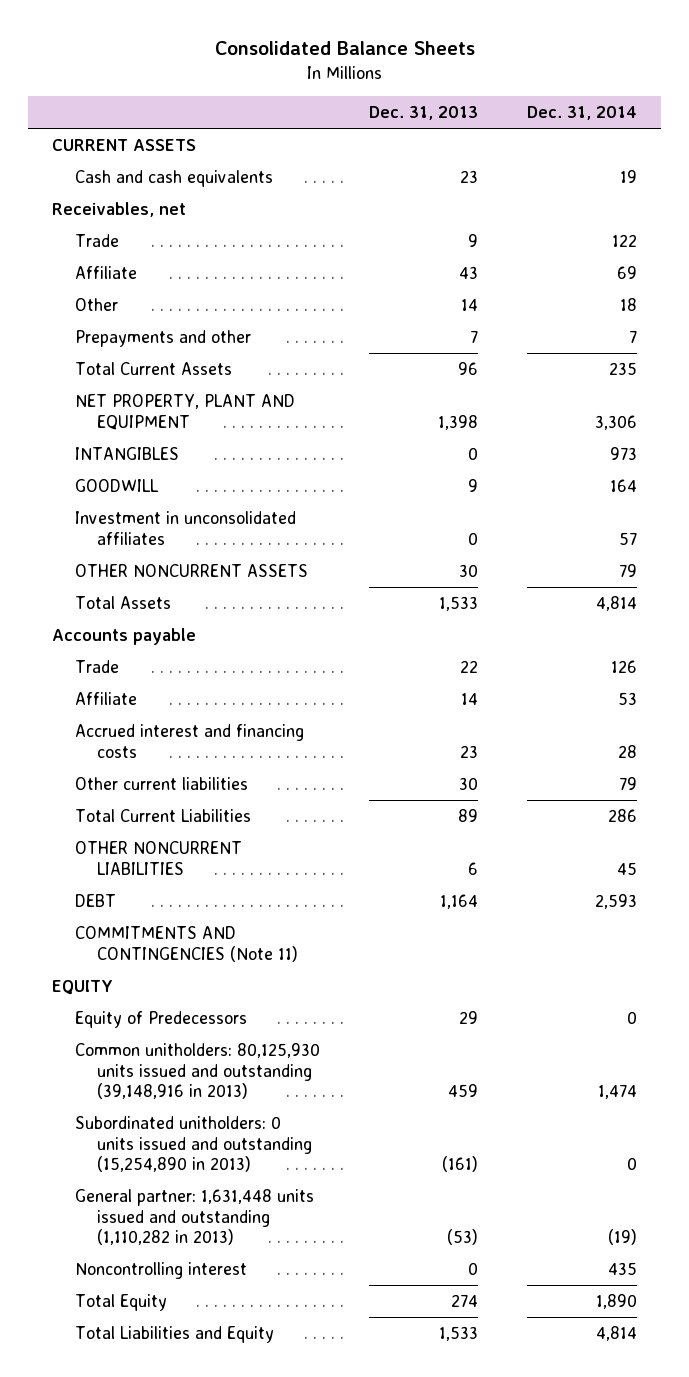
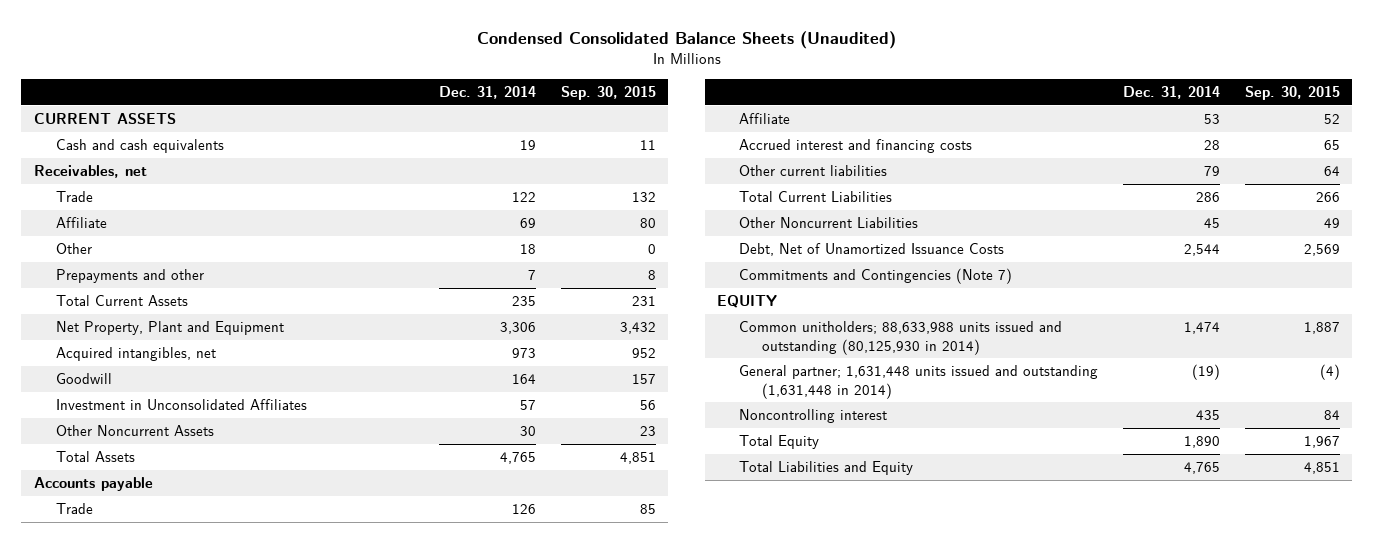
[214,41,475,56] Consolidated Balance Sheets -> [476,31,896,50] Condensed Consolidated Balance Sheets (Unaudited)
[368,106,478,121] Dec. 31, 2013 -> none
none -> [560,85,656,100] Sep. 30, 2015
[74,393,295,430] NET PROPERTY, PLANT AND EQUIPMENT -> [55,321,284,336] Net Property, Plant and Equipment
[74,446,179,460] INTANGIBLES -> [55,347,216,362] Acquired intangibles, net
[74,478,159,492] GOODWILL -> [55,373,112,385] Goodwill
[74,510,296,545] Investment in unconsolidated affiliates -> [55,399,307,411] Investment in Unconsolidated Affiliates
[74,563,308,577] OTHER NONCURRENT ASSETS -> [55,425,214,437] Other Noncurrent Assets
[618,563,637,577] 79 -> [520,426,537,437] 30
[595,595,637,611] 4,814 -> [500,452,537,465] 4,765
[74,893,116,907] DEBT -> none
[74,840,242,875] OTHER NONCURRENT LIABILITIES -> [739,217,919,229] Other Noncurrent Liabilities
none -> [739,243,1005,257] Debt, Net of Unamortized Issuance Costs
[74,925,299,962] COMMITMENTS AND CONTINGENCIES (Note 11) -> [739,268,1013,285] Commitments and Contingencies (Note 7)
[74,1010,247,1028] Equity of Predecessors -> none
[74,1115,313,1173] Subordinated unitholders: 0 units issued and outstanding (15,254,890 in 2013) -> none
[74,1042,320,1100] Common unitholders: 80,125,930 units issued and outstanding (39,148,916 in 2013) -> [739,321,1063,355] Common unitholders; 88,633,988 units issued and outstanding (80,125,930 in 2014)
[74,1188,314,1246] General partner: 1,631,448 units issued and outstanding (1,110,282 in 2013) -> [739,365,1099,399] General partner; 1,631,448 units issued and outstanding (1,631,448 in 2014)
[595,1325,637,1341] 4,814 -> [1184,462,1221,475] 4,765

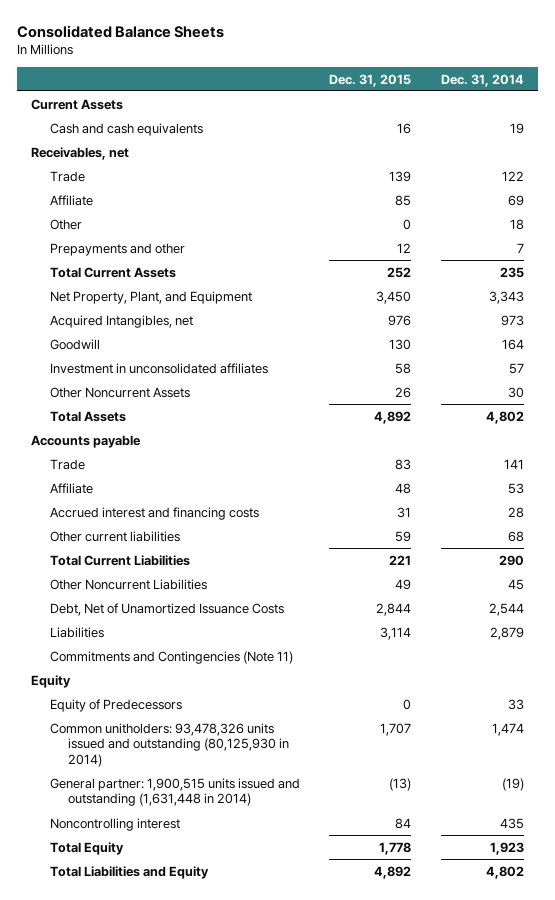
[476,31,896,50] Condensed Consolidated Balance Sheets (Unaudited) -> [16,24,224,38] Consolidated Balance Sheets
[560,85,656,100] Sep. 30, 2015 -> none
none -> [329,73,412,87] Dec. 31, 2015
[33,113,176,125] CURRENT ASSETS -> [31,98,124,110] Current Assets
[55,321,284,336] Net Property, Plant and Equipment -> [49,290,252,304] Net Property, Plant, and Equipment
[500,322,537,335] 3,306 -> [488,290,524,304] 3,343
[55,347,216,362] Acquired intangibles, net -> [49,314,193,328] Acquired Intangibles, net
[55,399,307,411] Investment in Unconsolidated Affiliates -> [49,362,268,374] Investment in unconsolidated affiliates
[500,452,537,465] 4,765 -> [485,410,524,424] 4,802
[512,504,537,515] 126 -> [503,458,524,469] 141
[1204,166,1221,177] 79 -> [507,530,524,542] 68
[1196,192,1221,203] 286 -> [498,554,524,566] 290
none -> [49,626,104,638] Liabilities
[739,268,1013,285] Commitments and Contingencies (Note 7) -> [49,650,293,664] Commitments and Contingencies (Note 11)
[717,295,778,309] EQUITY -> [31,674,72,688] Equity
none -> [49,698,182,712] Equity of Predecessors
[739,321,1063,355] Common unitholders; 88,633,988 units issued and outstanding (80,125,930 in 2014) -> [49,722,290,767] Common unitholders: 93,478,326 units issued and outstanding (80,125,930 in 2014)
[739,365,1099,399] General partner; 1,631,448 units issued and outstanding (1,631,448 in 2014) -> [49,777,300,807] General partner: 1,900,515 units issued and outstanding (1,631,448 in 2014)
[1184,436,1221,449] 1,890 -> [489,841,524,855] 1,923
[1184,462,1221,475] 4,765 -> [485,865,524,879] 4,802

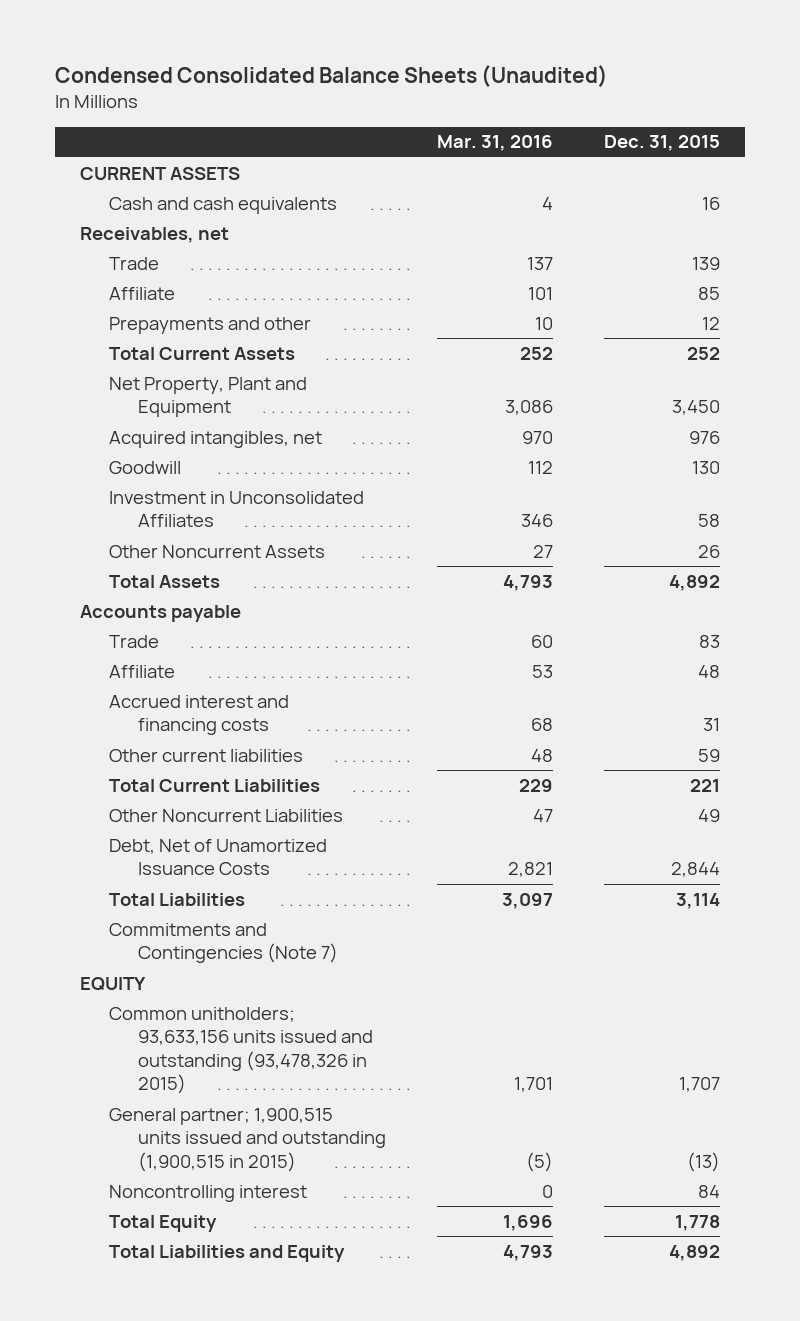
[16,24,224,38] Consolidated Balance Sheets -> [54,65,608,88] Condensed Consolidated Balance Sheets (Unaudited)
[440,73,524,87] Dec. 31, 2014 -> none
none -> [436,135,553,152] Mar. 31, 2016
[31,98,124,110] Current Assets -> [80,166,241,180] CURRENT ASSETS
[49,218,82,230] Other -> none
[49,290,252,304] Net Property, Plant, and Equipment -> [109,376,308,418] Net Property, Plant and Equipment
[49,314,193,328] Acquired Intangibles, net -> [109,430,323,448] Acquired intangibles, net
[49,362,268,374] Investment in unconsolidated affiliates -> [109,490,365,528] Investment in Unconsolidated Affiliates
[49,698,182,712] Equity of Predecessors -> none
[49,626,104,638] Liabilities -> [109,892,246,906] Total Liabilities
[49,650,293,664] Commitments and Contingencies (Note 11) -> [109,922,338,964] Commitments and Contingencies (Note 7)
[31,674,72,688] Equity -> [80,976,147,991] EQUITY
[49,722,290,767] Common unitholders: 93,478,326 units issued and outstanding (80,125,930 in 2014) -> [109,1006,373,1095] Common unitholders; 93,633,156 units issued and outstanding (93,478,326 in 2015)
[49,777,300,807] General partner: 1,900,515 units issued and outstanding (1,631,448 in 2014) -> [109,1107,386,1172] General partner; 1,900,515 units issued and outstanding (1,900,515 in 2015)

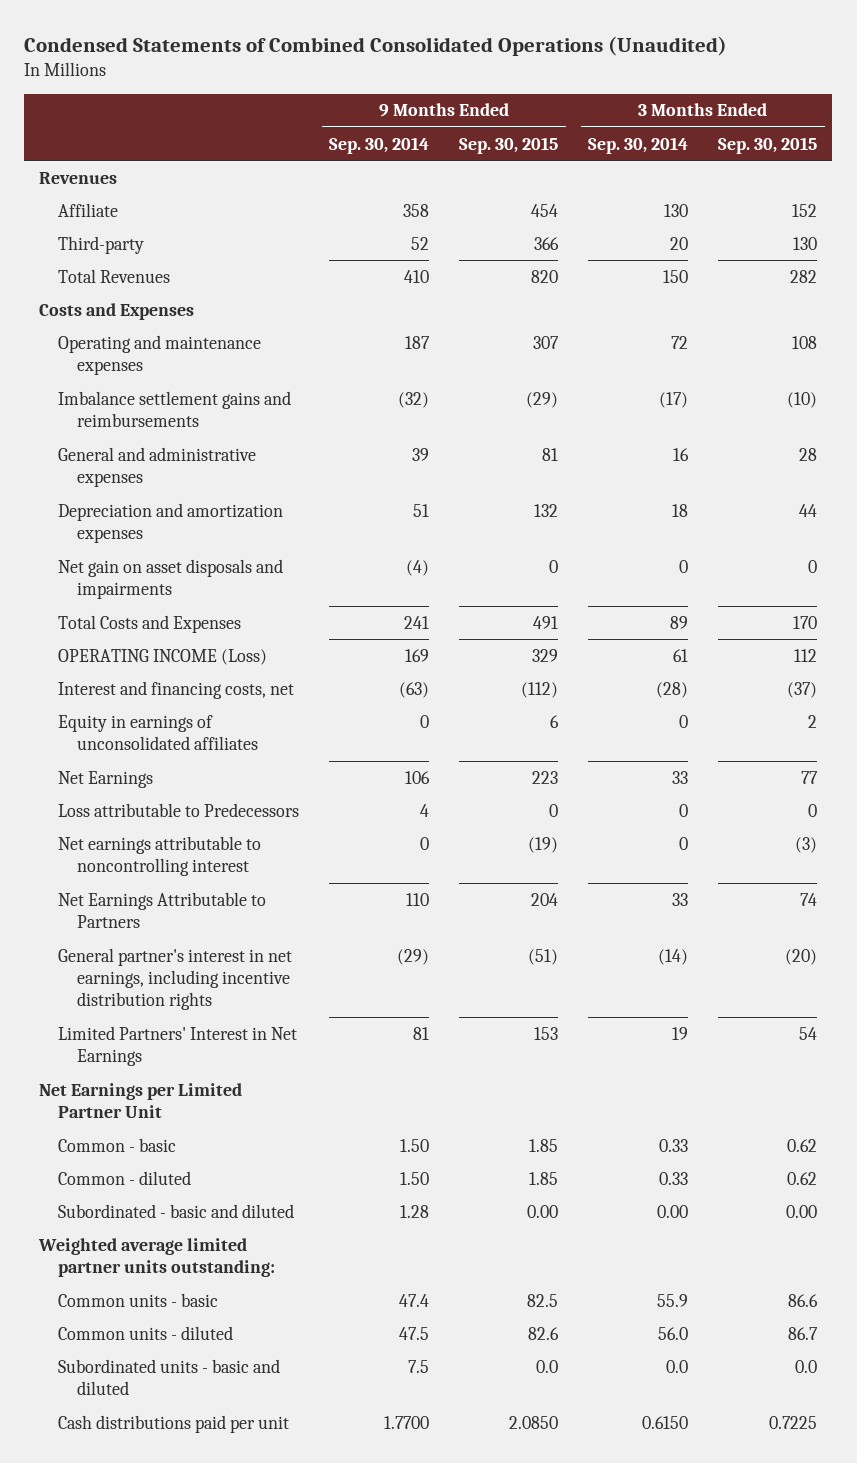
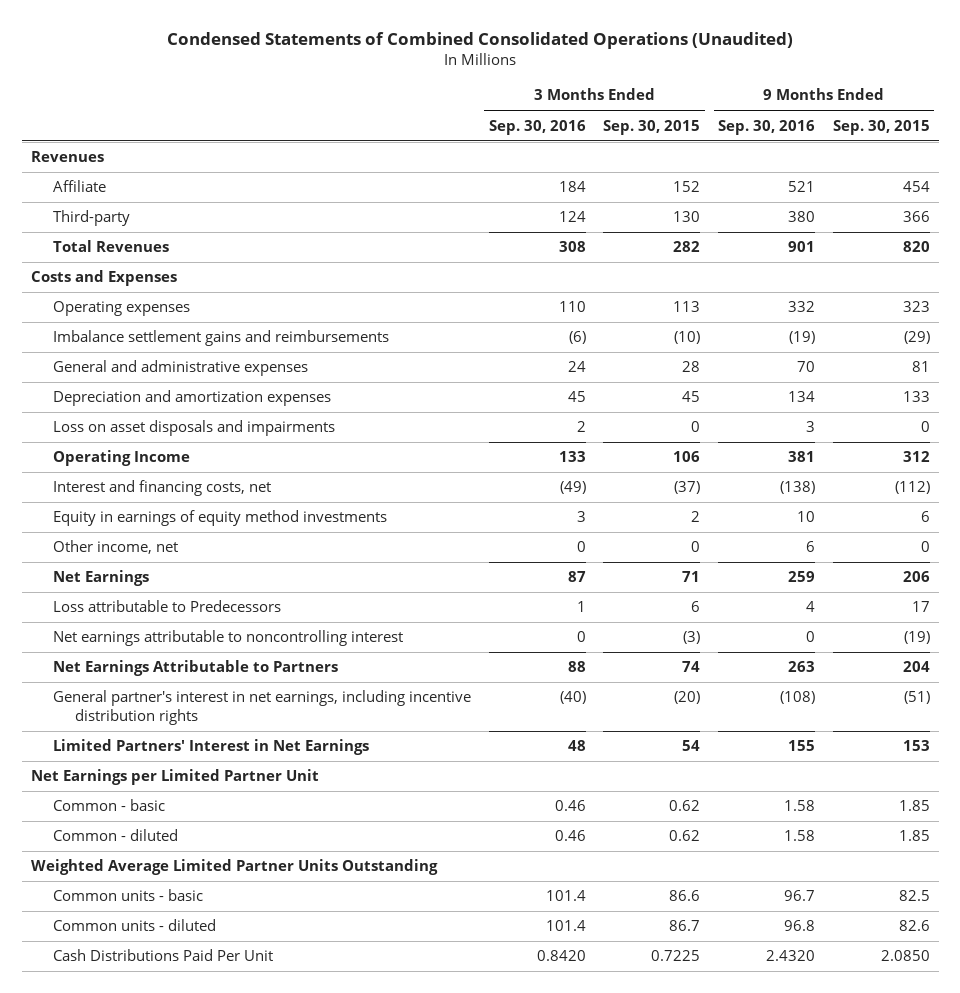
[329,136,430,154] Sep. 30, 2014 -> none
[588,136,689,154] Sep. 30, 2014 -> none
none -> [488,119,586,135] Sep. 30, 2016
none -> [718,119,816,135] Sep. 30, 2016
[57,334,261,375] Operating and maintenance expenses -> [52,301,190,317] Operating expenses
[533,335,560,349] 307 -> [902,301,930,313] 323
[792,335,818,349] 108 -> [673,301,701,313] 113
[57,614,241,633] Total Costs and Expenses -> none
[534,503,559,517] 132 -> [902,391,930,403] 133
[799,503,818,517] 44 -> [682,391,701,403] 45
[57,558,283,599] Net gain on asset disposals and impairments -> [52,420,335,437] Loss on asset disposals and impairments
[57,648,267,665] OPERATING INCOME (Loss) -> [52,450,190,467] Operating Income
[532,648,559,662] 329 -> [902,451,930,463] 312
[794,648,818,662] 112 -> [673,451,701,463] 106
[57,714,258,750] Equity in earnings of unconsolidated affiliates -> [52,510,387,527] Equity in earnings of equity method investments
none -> [52,540,178,555] Other income, net
[532,770,559,784] 223 -> [902,571,930,583] 206
[801,770,819,784] 77 -> [682,571,701,583] 71
[549,803,559,817] 0 -> [911,601,930,613] 17
[808,803,818,817] 0 -> [691,601,701,613] 6
[57,1203,294,1218] Subordinated - basic and diluted -> none
[38,1237,275,1277] Weighted average limited partner units outstanding: -> [30,859,438,876] Weighted Average Limited Partner Units Outstanding
[57,1358,280,1395] Subordinated units - basic and diluted -> none
[57,1414,289,1433] Cash distributions paid per unit -> [52,949,273,962] Cash Distributions Paid Per Unit

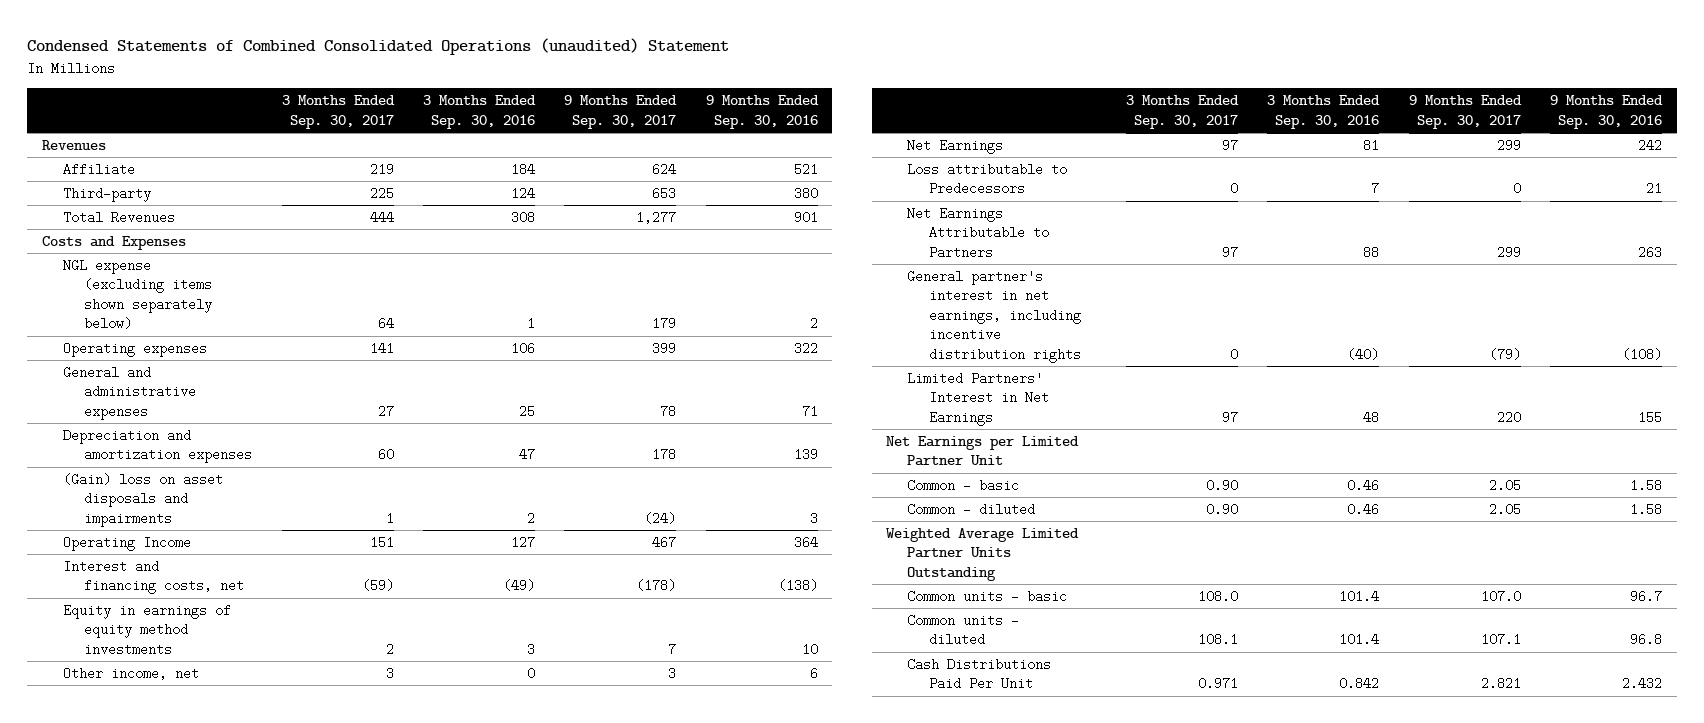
[167,31,794,49] Condensed Statements of Combined Consolidated Operations (Unaudited) -> [26,38,729,56] Condensed Statements of Combined Consolidated Operations (unaudited) Statement
[603,119,701,135] Sep. 30, 2015 -> none
[832,119,930,135] Sep. 30, 2015 -> none
none -> [281,95,395,129] 3 Months Ended Sep. 30, 2017
none -> [564,95,678,129] 9 Months Ended Sep. 30, 2017
[52,330,389,347] Imbalance settlement gains and reimbursements -> none
none -> [62,259,213,331] NGL expense (excluding items shown separately below)
[558,301,586,313] 110 -> [510,342,535,356] 106
[788,301,816,313] 332 -> [793,342,818,356] 322
[567,361,586,373] 24 -> [518,404,535,418] 25
[797,361,816,373] 70 -> [801,404,818,418] 71
[567,391,586,403] 45 -> [518,448,535,462] 47
[788,391,816,403] 134 -> [793,448,818,462] 139
[52,420,335,437] Loss on asset disposals and impairments -> [62,473,223,527] (Gain) loss on asset disposals and impairments
[558,451,586,463] 133 -> [510,536,535,550] 127
[788,451,816,463] 381 -> [793,536,818,550] 364
[52,630,403,647] Net earnings attributable to noncontrolling interest -> none
[567,571,586,583] 87 -> [1363,139,1380,153] 81
[788,571,816,583] 259 -> [1638,139,1663,153] 242
[576,601,586,613] 1 -> [1371,182,1380,196] 7
[806,601,816,613] 4 -> [1646,182,1663,196] 21
[536,950,586,962] 0.8420 -> [1339,677,1380,691] 0.842
[766,950,816,962] 2.4320 -> [1622,677,1663,691] 2.432

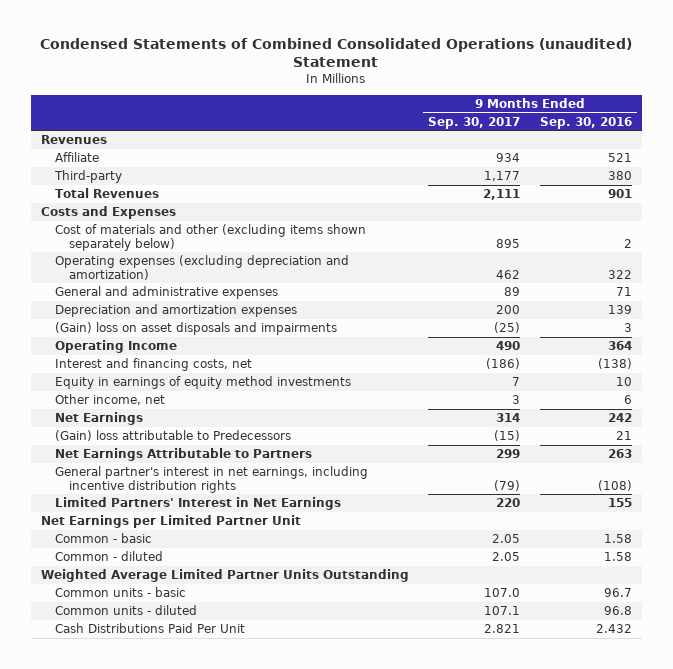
[281,95,395,129] 3 Months Ended Sep. 30, 2017 -> none
[422,95,536,129] 3 Months Ended Sep. 30, 2016 -> none
[652,163,677,177] 624 -> [496,153,521,163] 934
[652,187,677,201] 653 -> [484,171,521,182] 1,177
[636,211,677,225] 1,277 -> [483,189,521,201] 2,111
[62,259,213,331] NGL expense (excluding items shown separately below) -> [55,224,367,251] Cost of materials and other (excluding items shown separately below)
[652,317,677,331] 179 -> [496,238,521,248] 895
[62,342,207,358] Operating expenses -> [55,255,350,280] Operating expenses (excluding depreciation and amortization)
[652,342,677,356] 399 -> [496,269,521,279] 462
[660,404,677,418] 78 -> [504,287,521,297] 89
[652,448,677,462] 178 -> [496,305,521,315] 200
[644,511,677,525] (24) -> [494,322,521,334] (25)
[652,536,677,550] 467 -> [496,341,521,351] 490
[636,579,677,593] (178) -> [486,358,521,370] (186)
[1496,139,1521,153] 299 -> [496,413,521,423] 314
[907,163,1068,196] Loss attributable to Predecessors -> [55,430,292,442] (Gain) loss attributable to Predecessors
[1512,182,1521,196] 0 -> [494,430,521,442] (15)

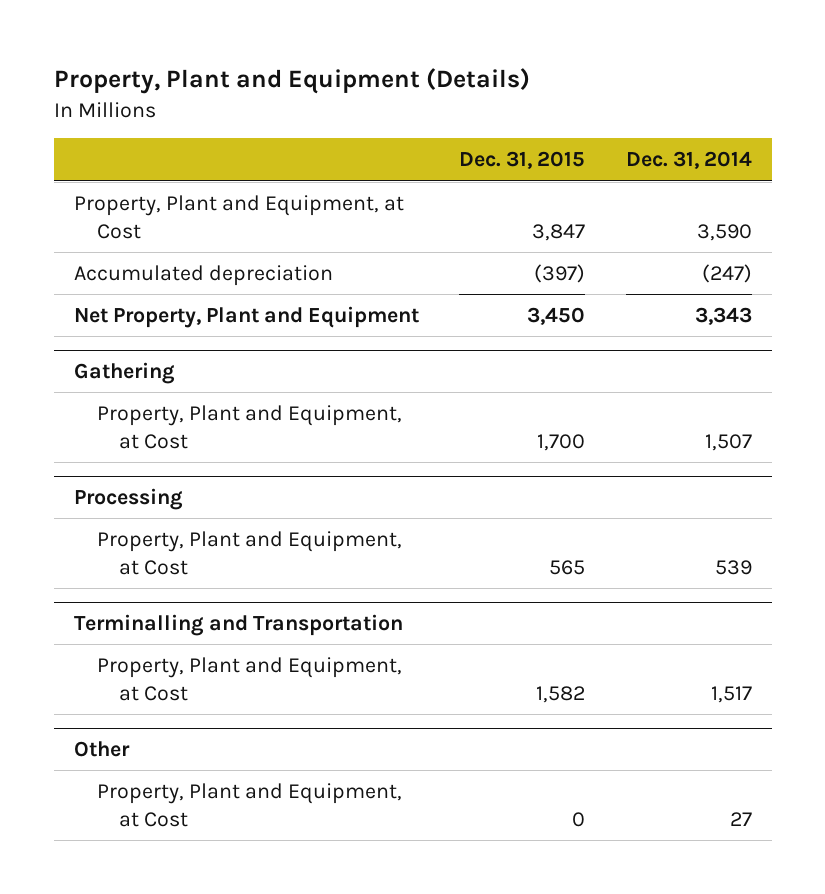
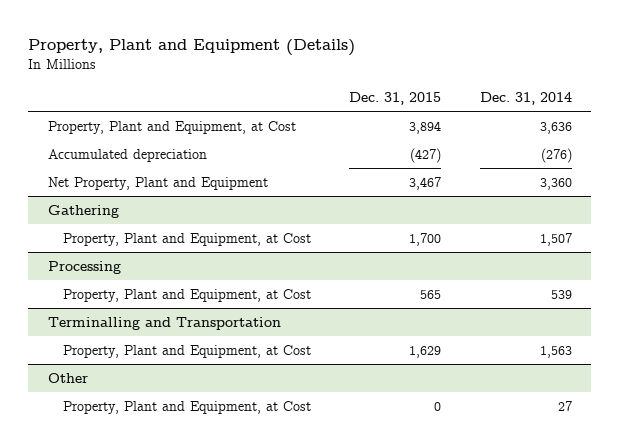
[532,223,586,241] 3,847 -> [409,120,442,134] 3,894
[696,223,752,241] 3,590 -> [539,121,572,134] 3,636
[534,263,586,283] (397) -> [410,147,442,163] (427)
[701,263,752,283] (247) -> [540,147,572,163] (276)
[527,306,586,325] 3,450 -> [409,176,442,190] 3,467
[694,306,752,325] 3,343 -> [539,177,572,190] 3,360
[536,685,586,703] 1,582 -> [409,345,442,358] 1,629
[710,685,752,703] 1,517 -> [539,345,572,358] 1,563

